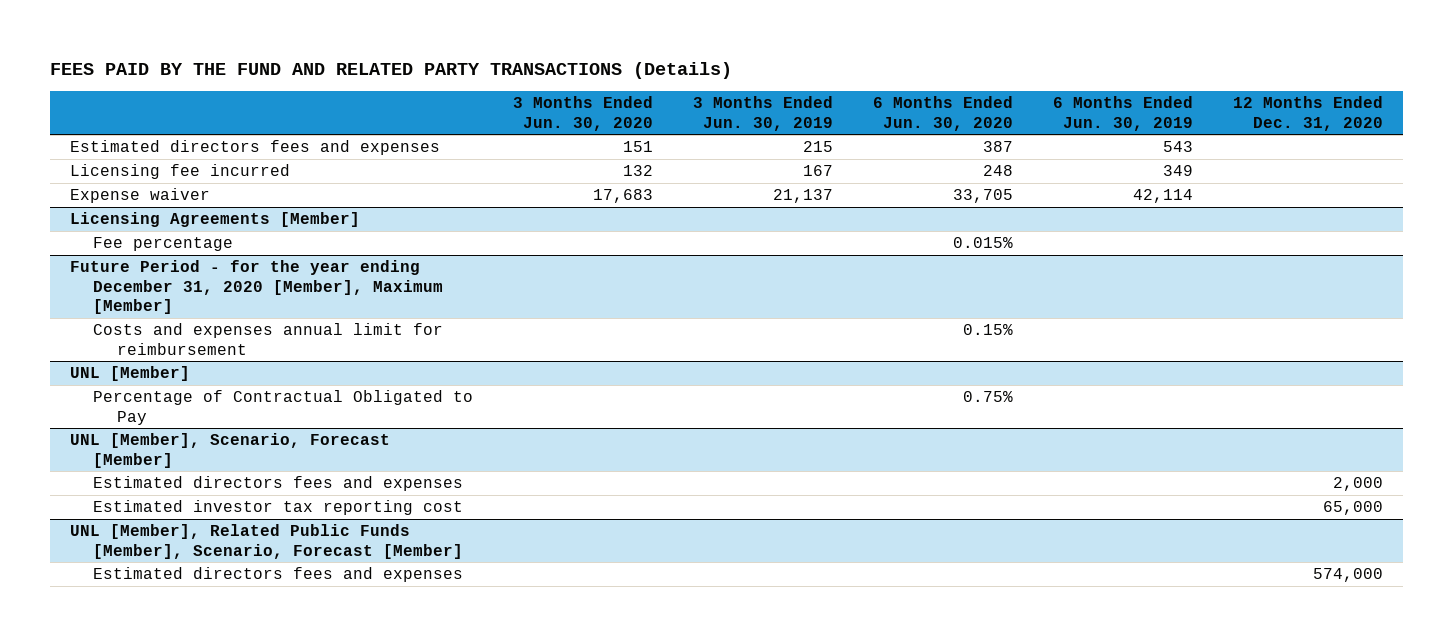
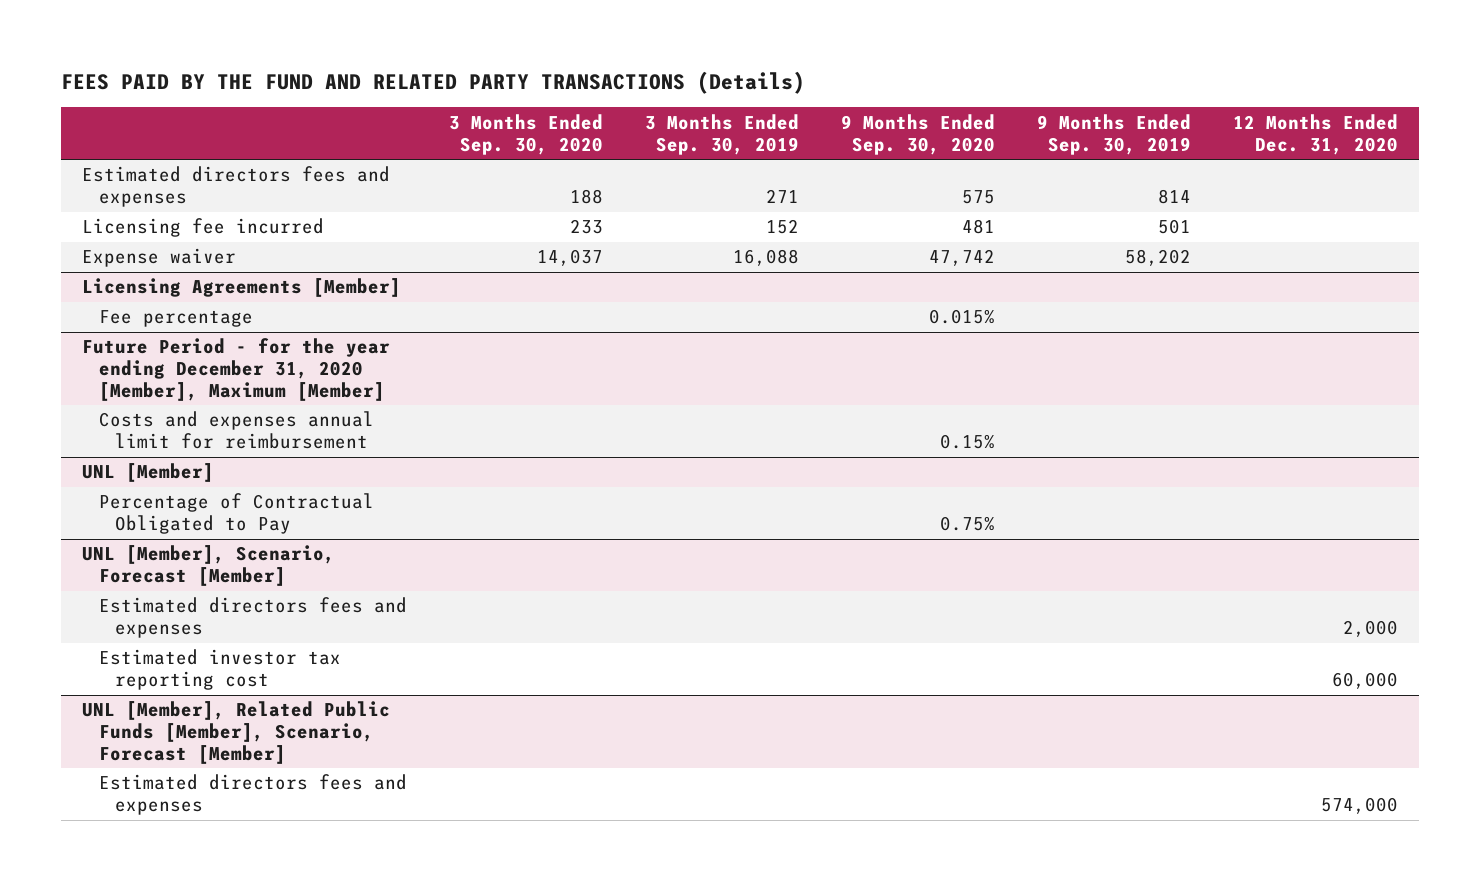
[513,96,654,131] 3 Months Ended Jun. 30, 2020 -> none
[693,96,834,131] 3 Months Ended Jun. 30, 2019 -> none
[873,96,1014,131] 6 Months Ended Jun. 30, 2020 -> none
[1052,96,1193,131] 6 Months Ended Jun. 30, 2019 -> none
none -> [448,113,603,155] 3 Months Ended Sep. 30, 2020
none -> [644,113,799,155] 3 Months Ended Sep. 30, 2019
none -> [840,113,995,155] 9 Months Ended Sep. 30, 2020
none -> [1036,113,1191,155] 9 Months Ended Sep. 30, 2019
[1322,501,1383,516] 65,000 -> [1331,672,1398,690] 60,000

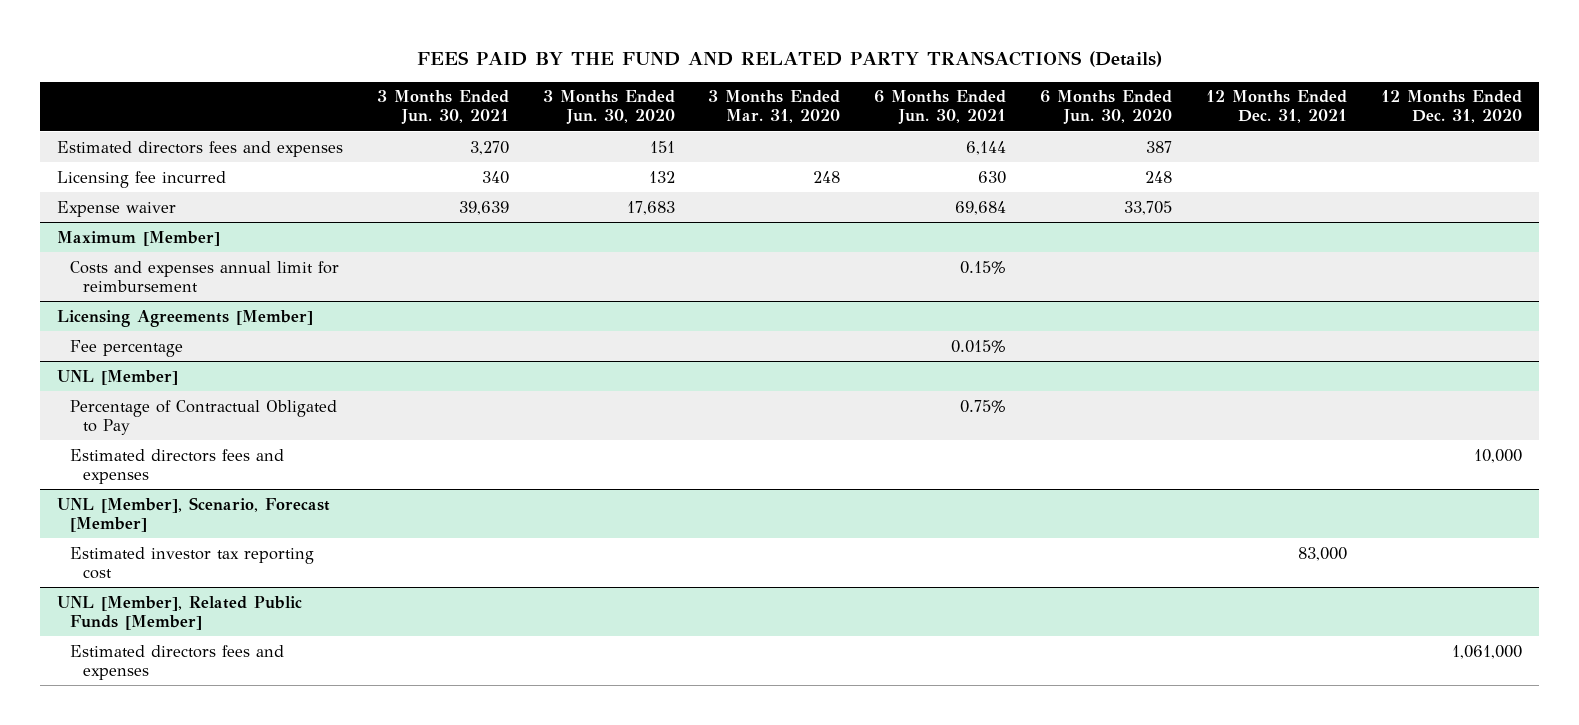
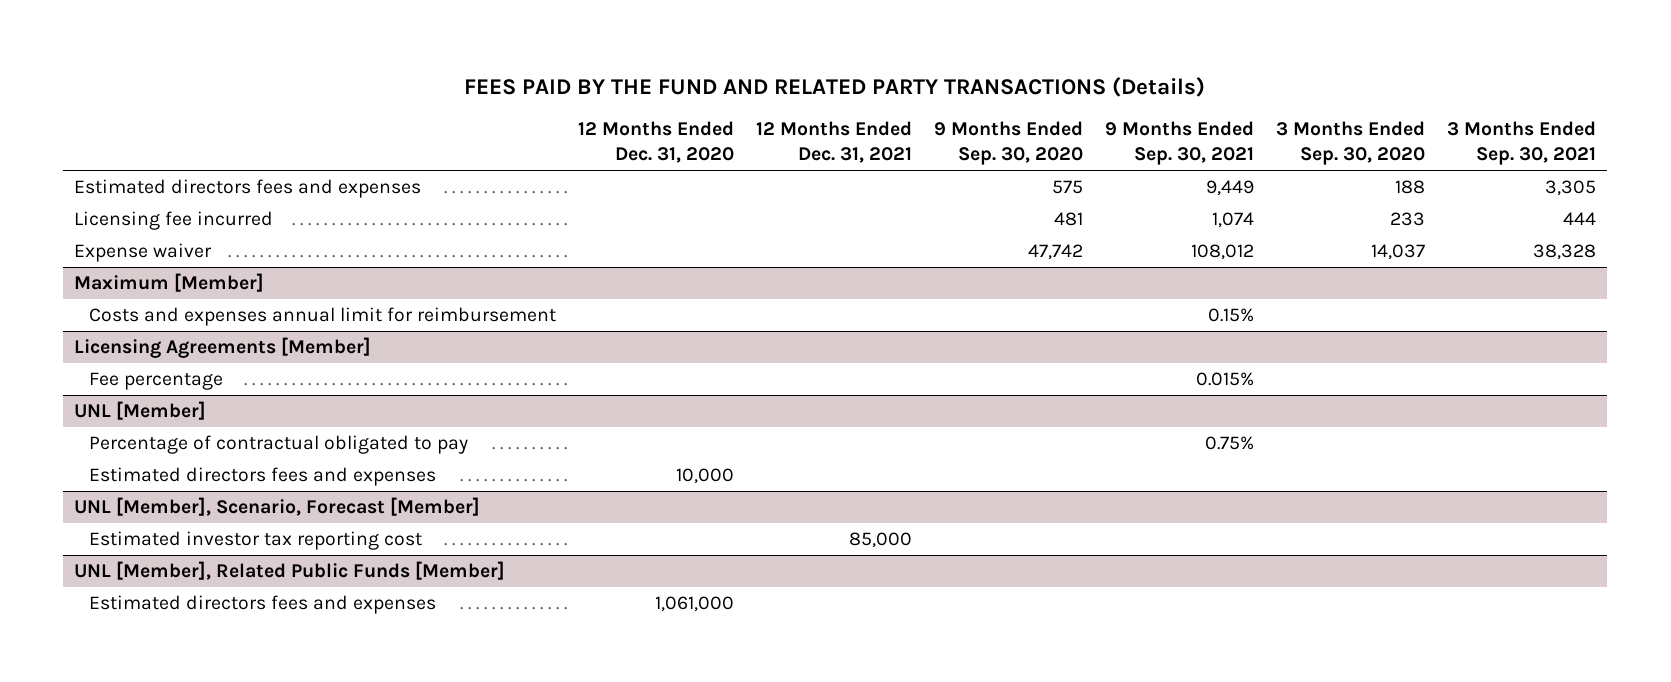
[376,90,509,125] 3 Months Ended Jun. 30, 2021 -> none
[542,90,675,125] 3 Months Ended Jun. 30, 2020 -> none
[708,90,841,124] 3 Months Ended Mar. 31, 2020 -> none
[874,90,1007,125] 6 Months Ended Jun. 30, 2021 -> none
[1040,90,1173,125] 6 Months Ended Jun. 30, 2020 -> none
none -> [934,121,1084,166] 9 Months Ended Sep. 30, 2020
none -> [1105,121,1255,166] 9 Months Ended Sep. 30, 2021
none -> [1276,121,1426,166] 3 Months Ended Sep. 30, 2020
none -> [1447,121,1597,166] 3 Months Ended Sep. 30, 2021
[69,399,337,435] Percentage of Contractual Obligated to Pay -> [89,435,469,455] Percentage of contractual obligated to pay
[1298,546,1348,561] 83,000 -> [849,532,913,549] 85,000

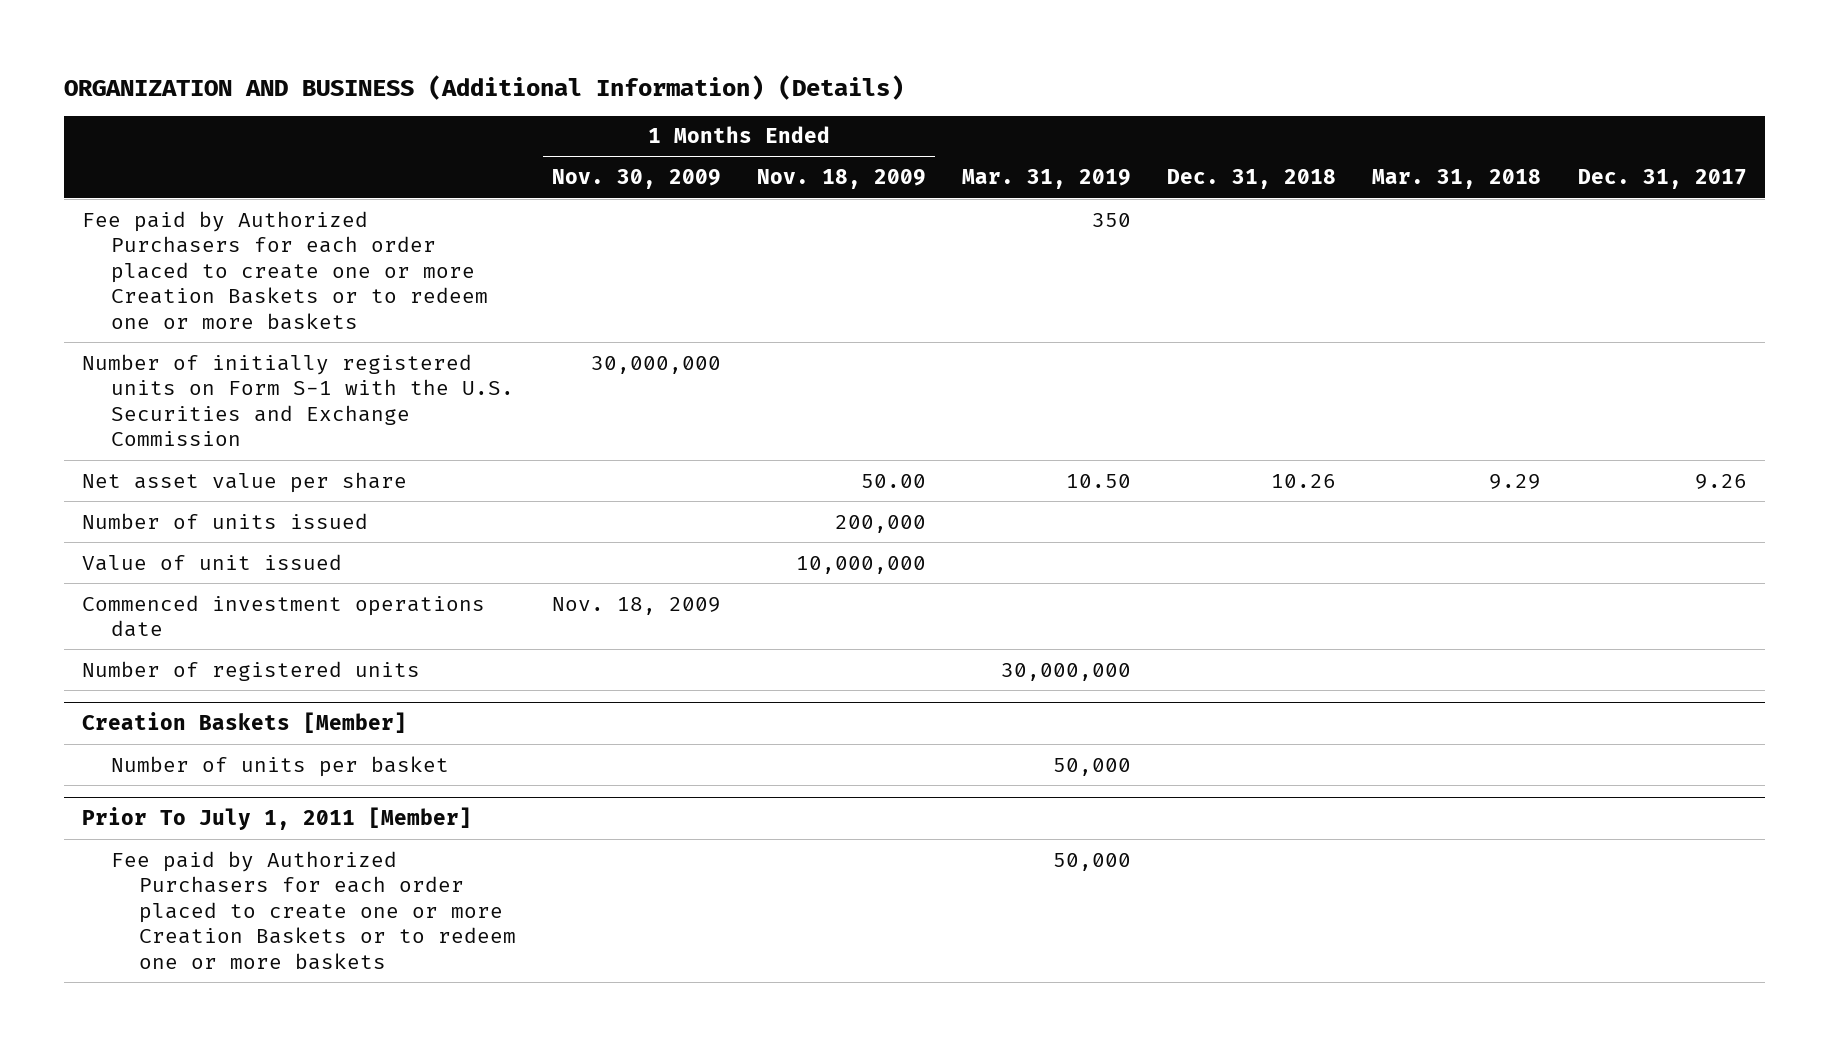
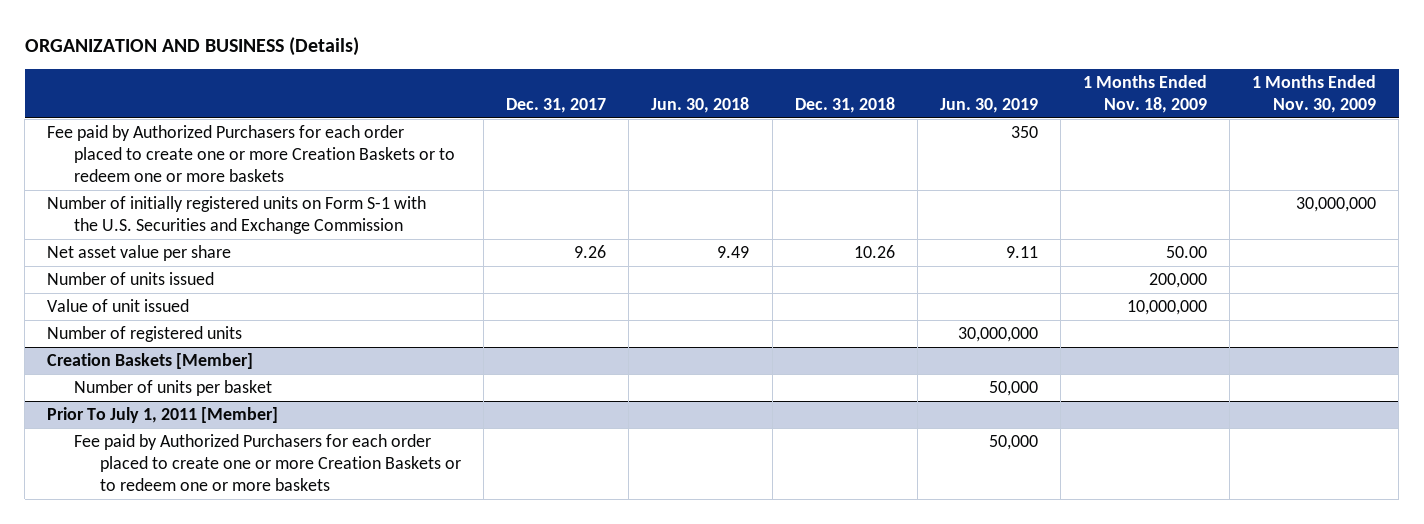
[64,74,905,100] ORGANIZATION AND BUSINESS (Additional Information) (Details) -> [24,36,359,56] ORGANIZATION AND BUSINESS (Details)
[962,169,1132,190] Mar. 31, 2019 -> none
[1372,169,1542,190] Mar. 31, 2018 -> none
none -> [651,97,750,114] Jun. 30, 2018
none -> [939,98,1038,114] Jun. 30, 2019
[82,594,486,638] Commenced investment operations date -> none

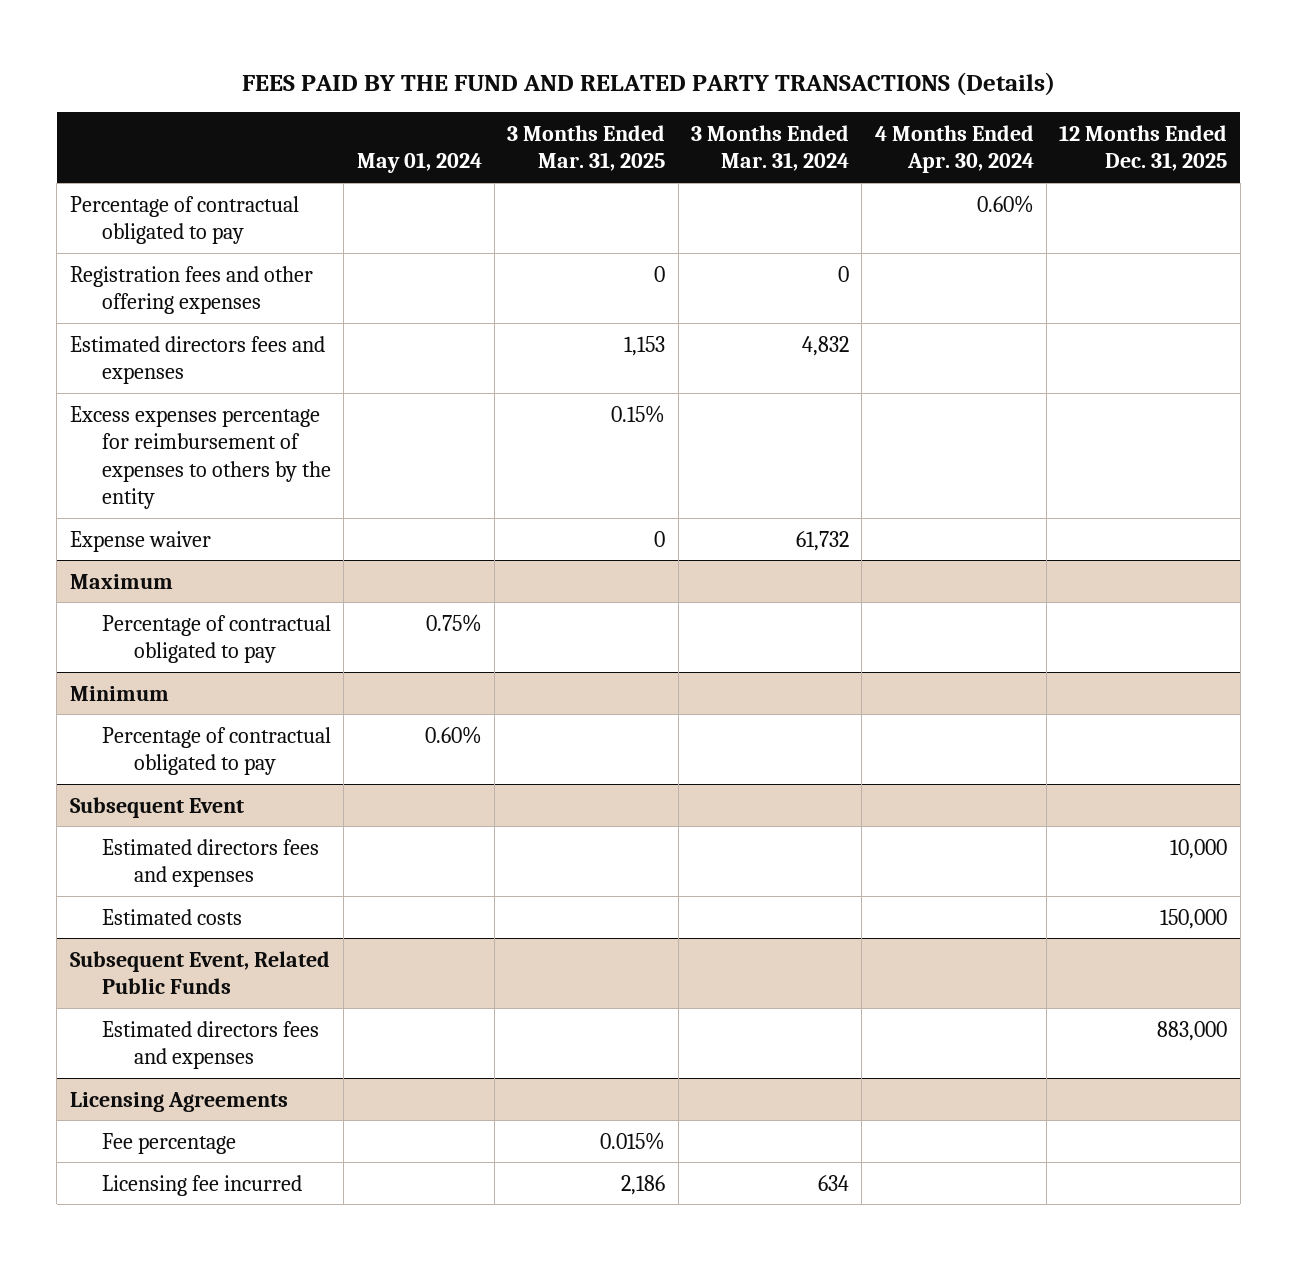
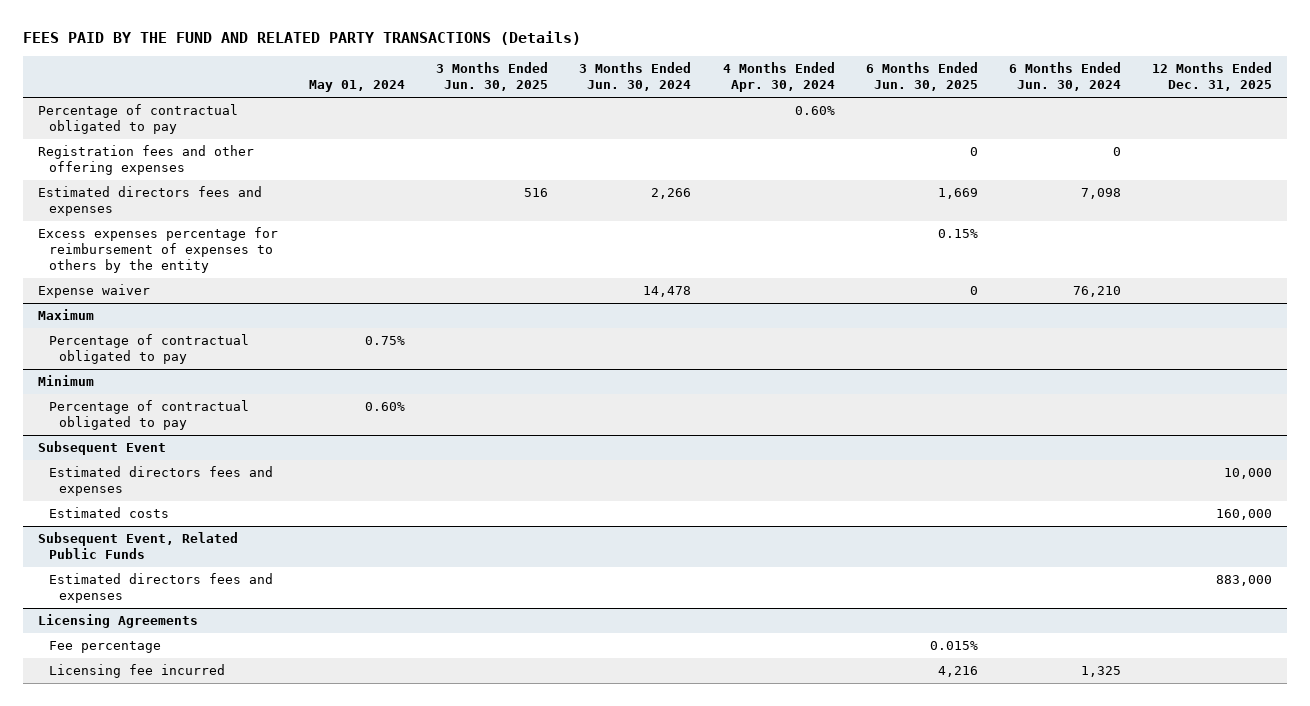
[507,124,666,172] 3 Months Ended Mar. 31, 2025 -> none
[691,124,850,172] 3 Months Ended Mar. 31, 2024 -> none
none -> [436,62,549,92] 3 Months Ended Jun. 30, 2025
none -> [579,62,692,92] 3 Months Ended Jun. 30, 2024
none -> [865,62,978,92] 6 Months Ended Jun. 30, 2025
none -> [1008,62,1121,92] 6 Months Ended Jun. 30, 2024
[1160,908,1228,929] 150,000 -> [1215,509,1272,521] 160,000

